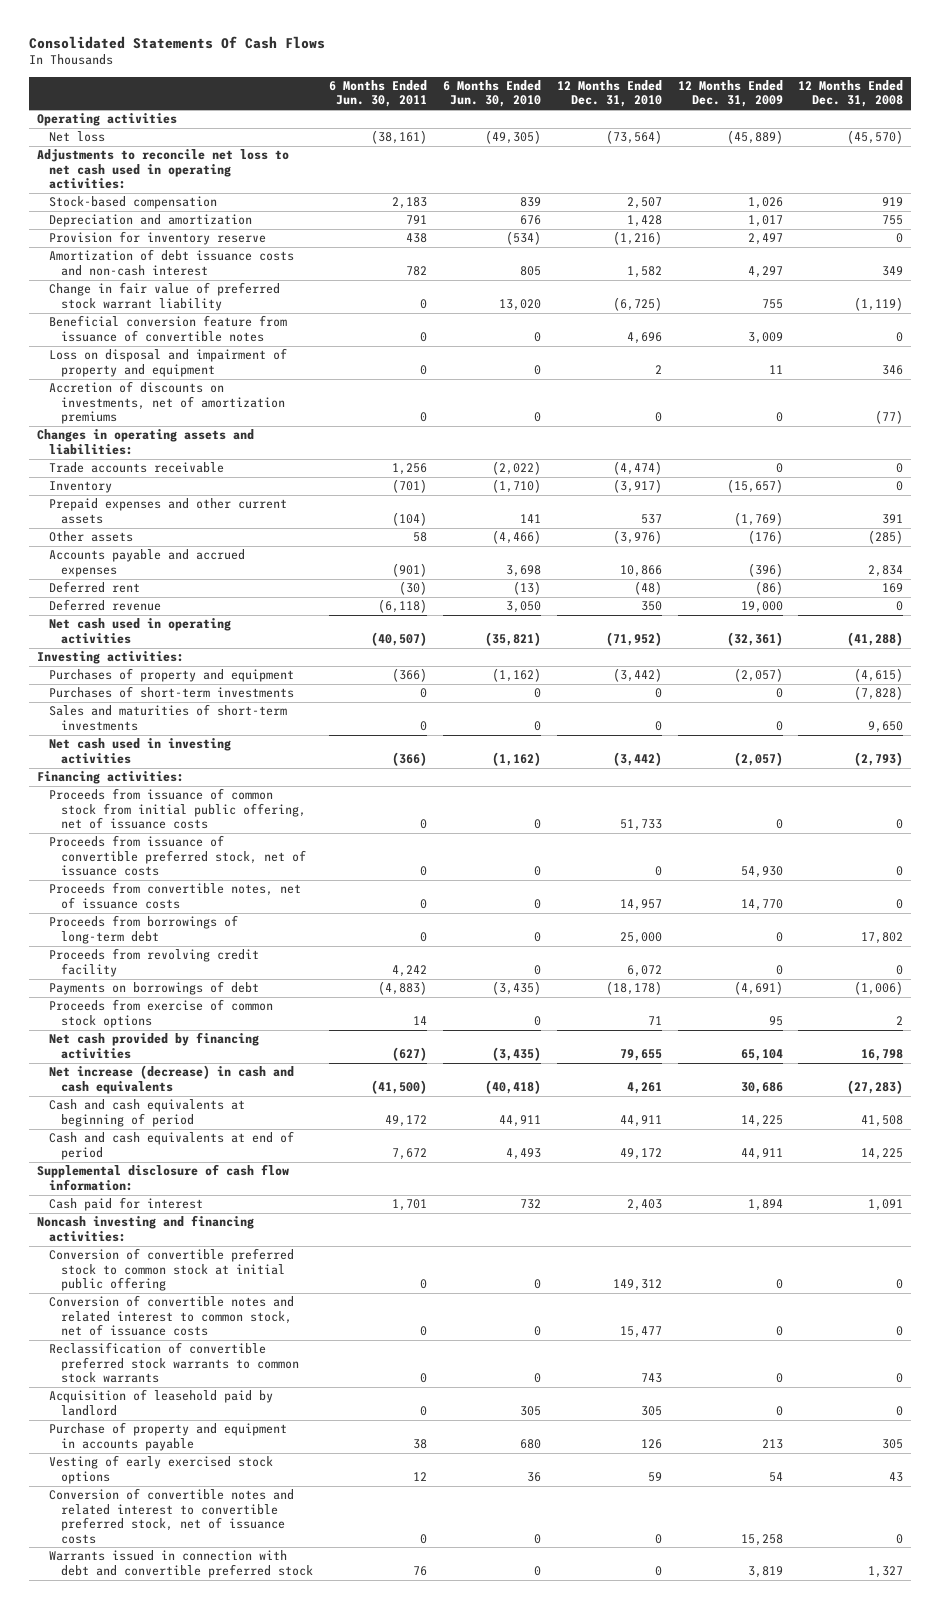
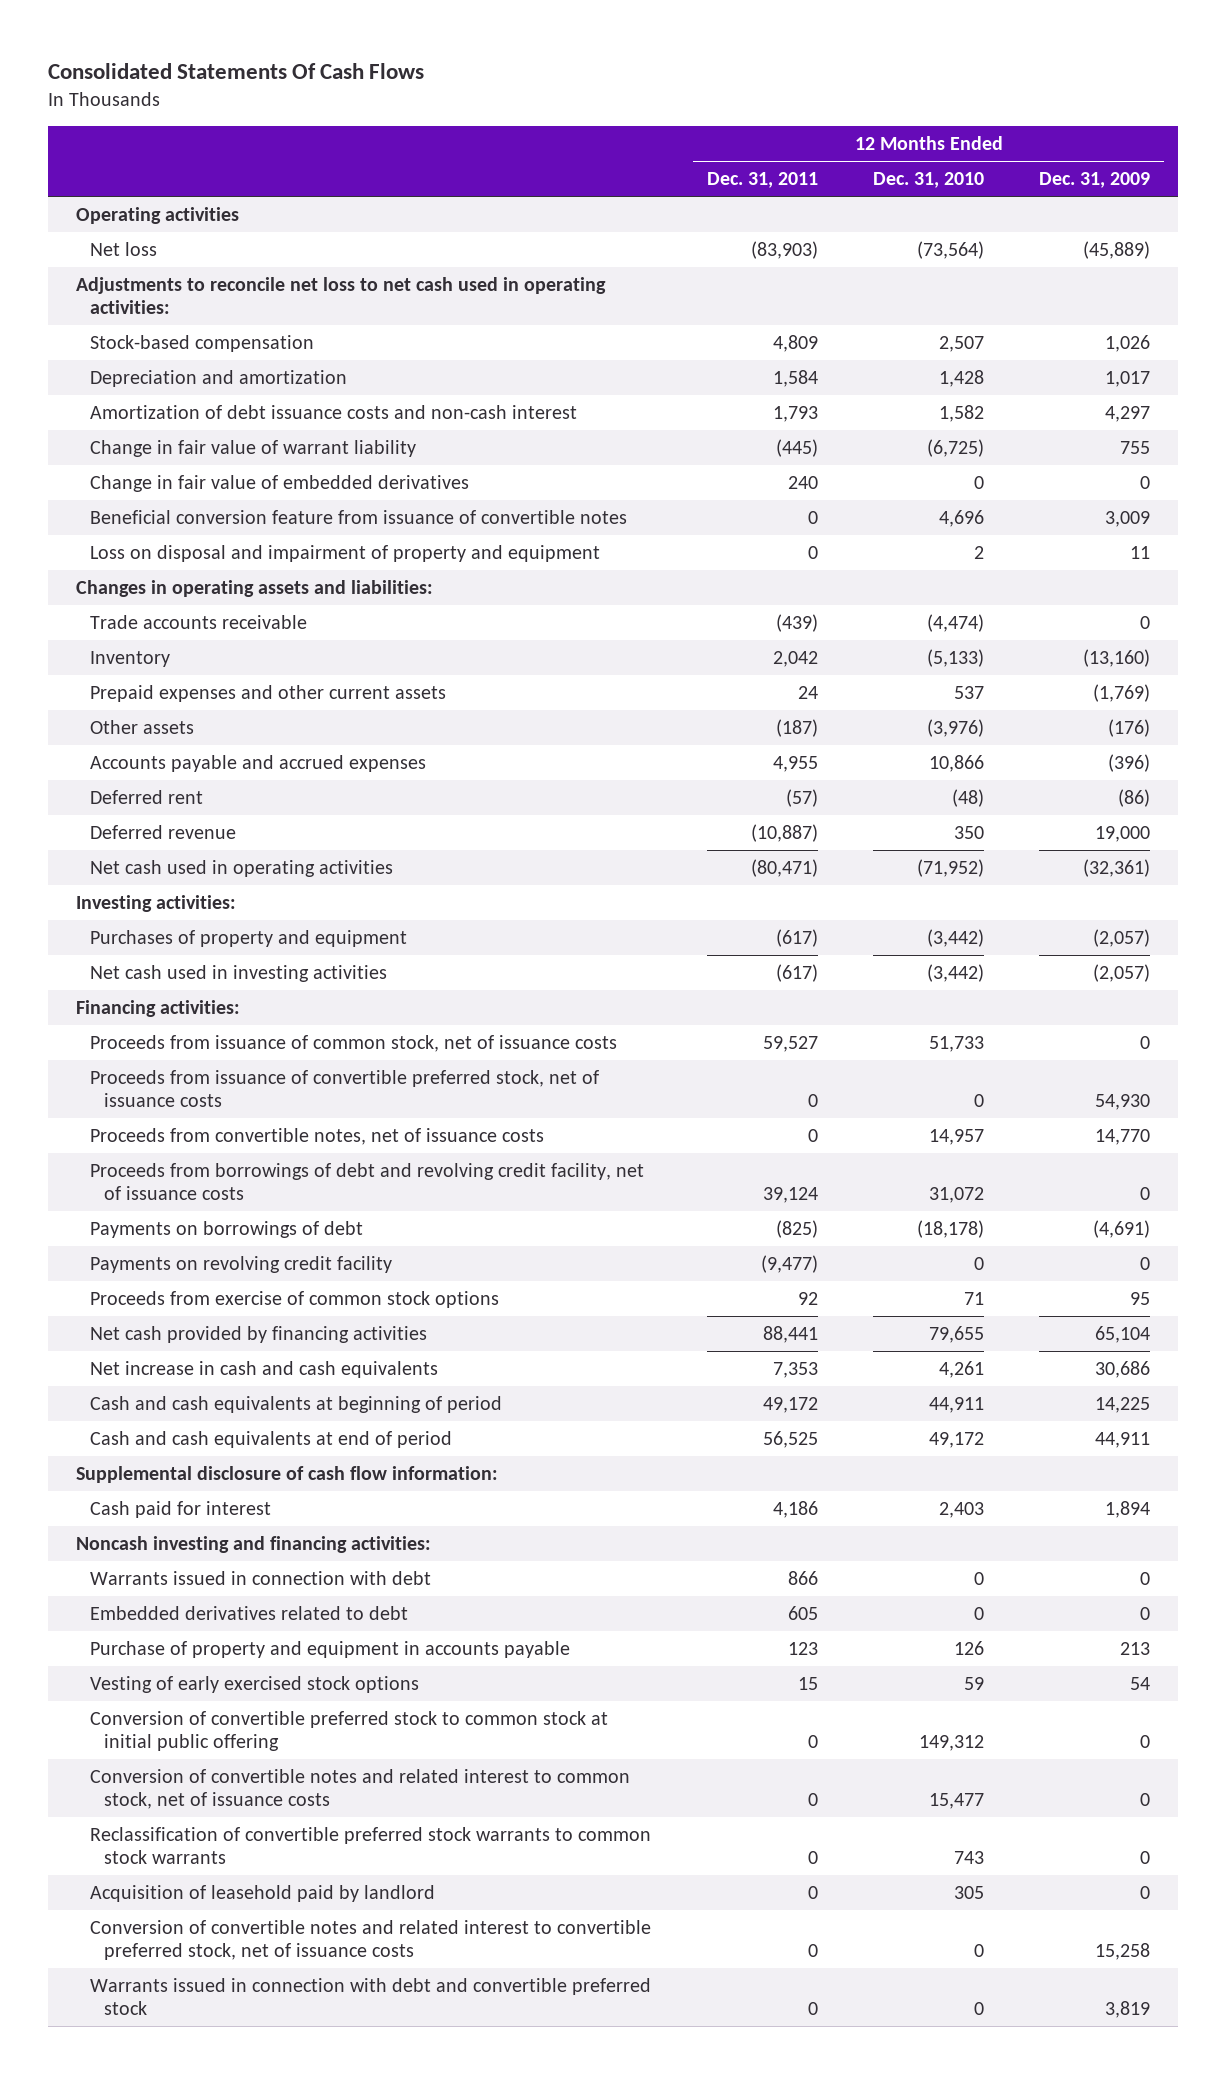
[328,80,427,108] 6 Months Ended Jun. 30, 2011 -> none
[442,80,541,108] 6 Months Ended Jun. 30, 2010 -> none
[798,80,904,108] 12 Months Ended Dec. 31, 2008 -> none
none -> [706,172,818,189] Dec. 31, 2011
[48,231,266,246] Provision for inventory reserve -> none
[48,282,280,311] Change in fair value of preferred stock warrant liability -> [90,439,417,457] Change in fair value of warrant liability
none -> [90,474,470,492] Change in fair value of embedded derivatives
[48,381,286,425] Accretion of discounts on investments, net of amortization premiums -> none
[612,479,662,494] (3,917) -> [927,648,985,667] (5,133)
[726,479,783,494] (15,657) -> [1083,648,1151,667] (13,160)
[48,686,294,699] Purchases of short-term investments -> none
[48,704,287,731] Sales and maturities of short-term investments -> none
[48,788,307,830] Proceeds from issuance of common stock from initial public offering, net of issuance costs -> [90,1034,618,1052] Proceeds from issuance of common stock, net of issuance costs
[48,915,238,944] Proceeds from borrowings of long-term debt -> none
[48,948,259,977] Proceeds from revolving credit facility -> none
none -> [90,1162,645,1201] Proceeds from borrowings of debt and revolving credit facility, net of issuance costs
none -> [90,1255,393,1273] Payments on revolving credit facility
[48,1065,294,1094] Net increase (decrease) in cash and cash equivalents -> [90,1360,439,1378] Net increase in cash and cash equivalents
none -> [90,1570,432,1585] Warrants issued in connection with debt
none -> [90,1605,409,1620] Embedded derivatives related to debt
[48,1422,287,1451] Purchase of property and equipment in accounts payable -> [90,1640,571,1658] Purchase of property and equipment in accounts payable
[48,1455,273,1484] Vesting of early exercised stock options -> [90,1675,420,1693] Vesting of early exercised stock options

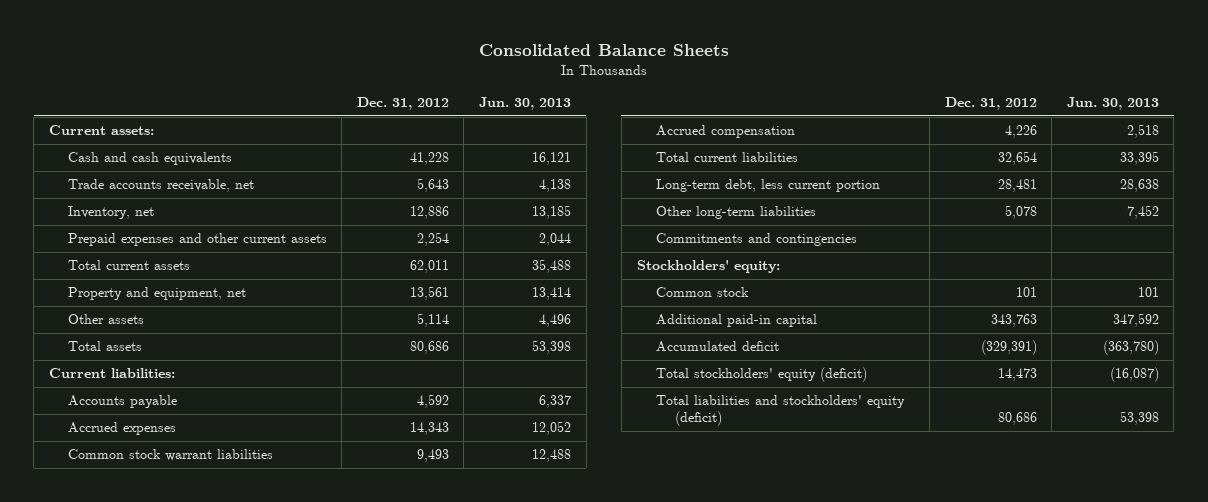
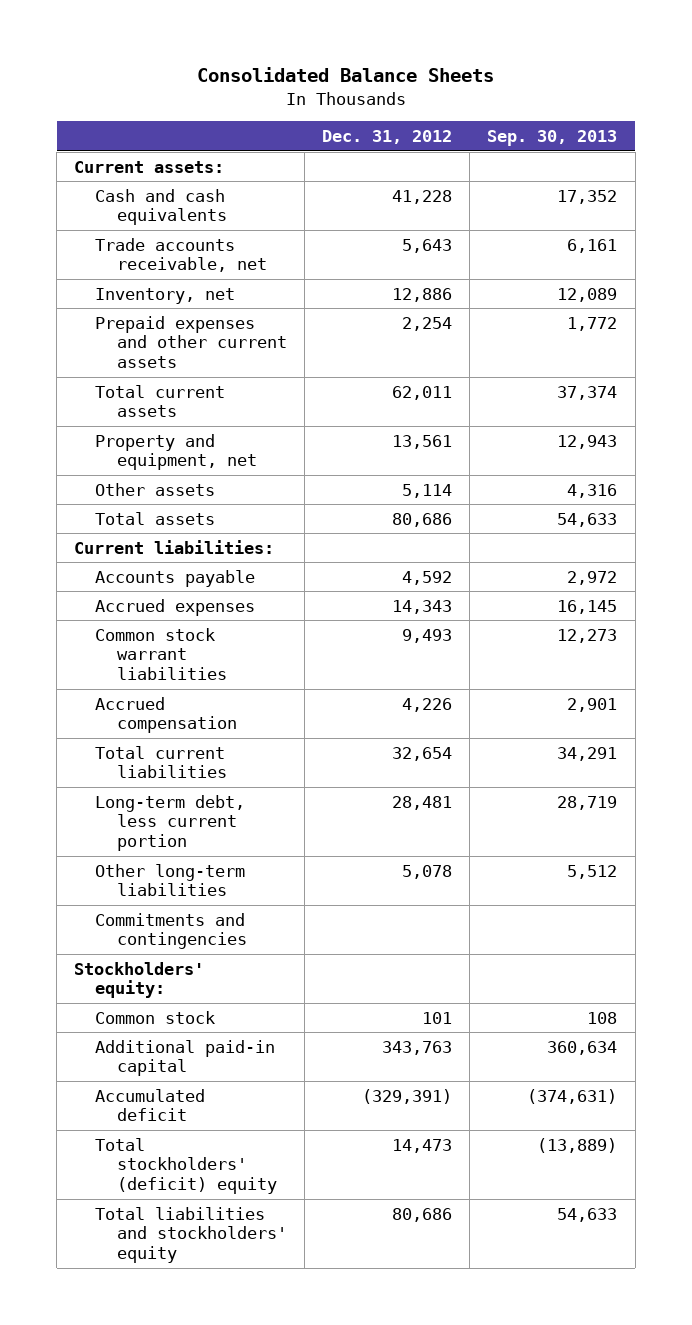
[479,97,572,111] Jun. 30, 2013 -> none
none -> [487,130,618,147] Sep. 30, 2013
[655,367,867,383] Total stockholders' equity (deficit) -> [95,1137,277,1195] Total stockholders' (deficit) equity
[655,395,905,427] Total liabilities and stockholders' equity (deficit) -> [95,1206,287,1264] Total liabilities and stockholders' equity

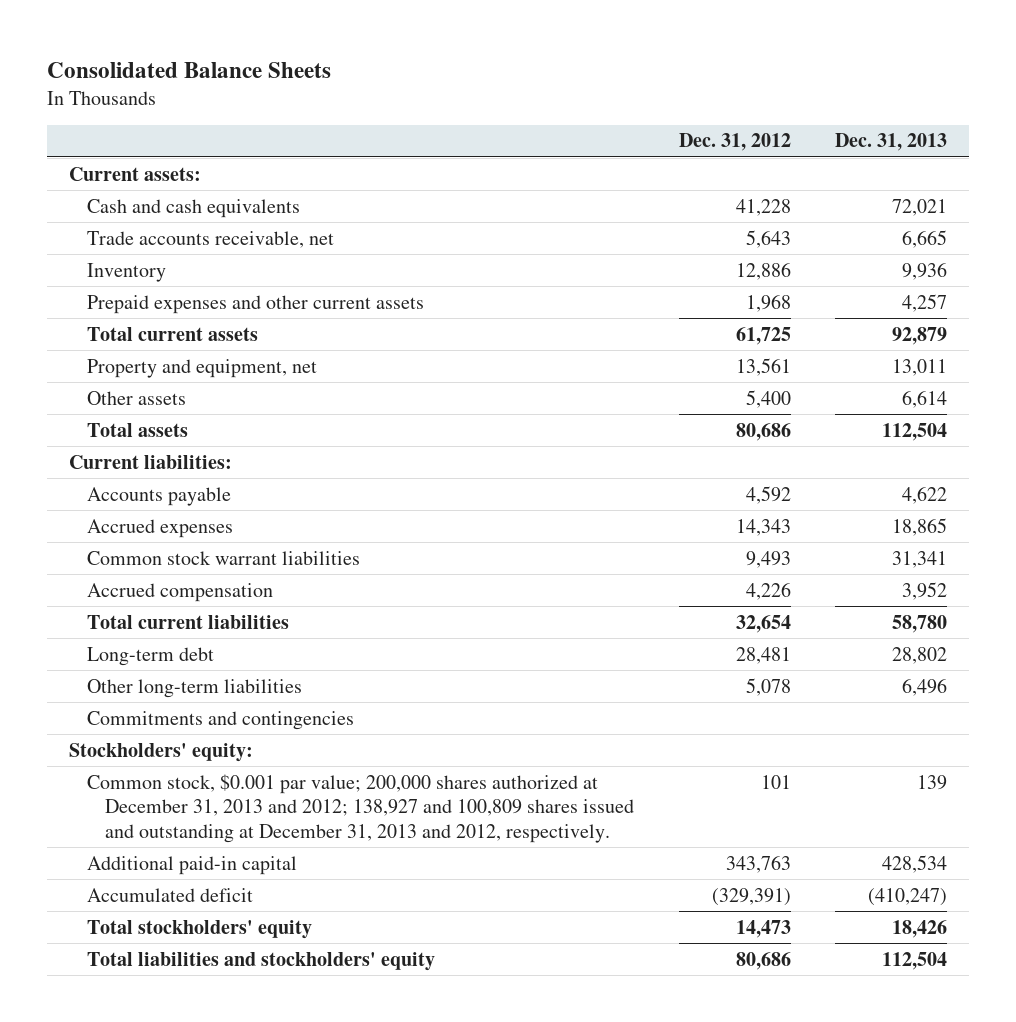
[487,130,618,147] Sep. 30, 2013 -> none
none -> [835,133,948,152] Dec. 31, 2013
[95,287,236,304] Inventory, net -> [87,262,167,282] Inventory
[402,316,453,331] 2,254 -> [745,293,791,312] 1,968
[392,385,453,400] 62,011 -> [735,326,791,345] 61,725
[402,483,453,498] 5,114 -> [745,389,791,408] 5,400
[95,794,246,852] Long-term debt, less current portion -> [87,646,215,666] Long-term debt
[95,1010,216,1024] Common stock -> [87,773,635,844] Common stock, $0.001 par value; 200,000 shares authorized at December 31, 2013 and 2012; 138,927 and 100,809 shares issued and outstanding at December 31, 2013 and 2012, respectively.
[95,1137,277,1195] Total stockholders' (deficit) equity -> [87,919,313,939] Total stockholders' equity

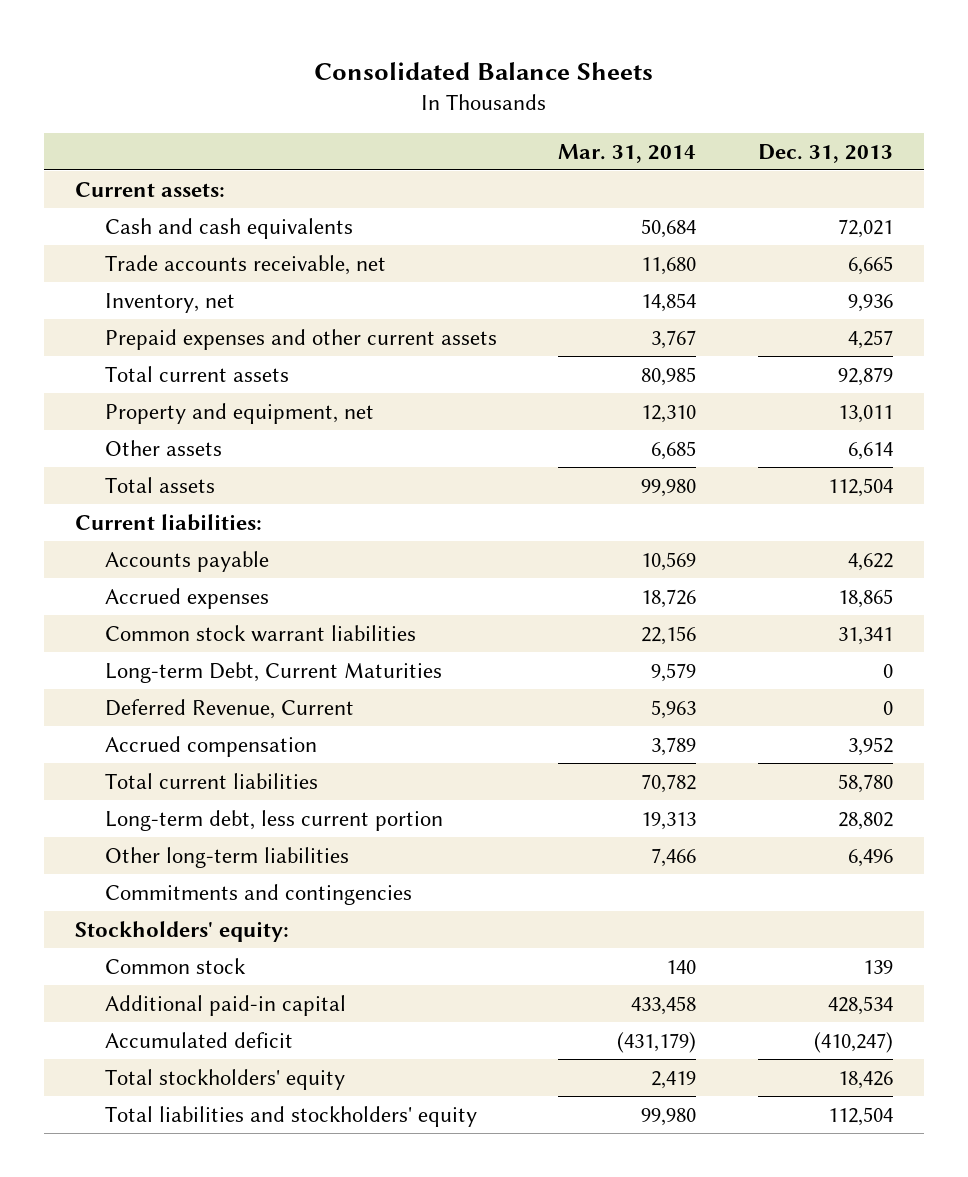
[678,133,791,152] Dec. 31, 2012 -> none
none -> [558,143,697,163] Mar. 31, 2014
[87,262,167,282] Inventory -> [104,292,235,313] Inventory, net
none -> [104,661,442,683] Long-term Debt, Current Maturities
none -> [104,698,354,719] Deferred Revenue, Current
[87,646,215,666] Long-term debt -> [104,809,443,831] Long-term debt, less current portion
[87,773,635,844] Common stock, $0.001 par value; 200,000 shares authorized at December 31, 2013 and 2012; 138,927 and 100,809 shares issued and outstanding at December 31, 2013 and 2012, respectively. -> [104,957,246,974] Common stock

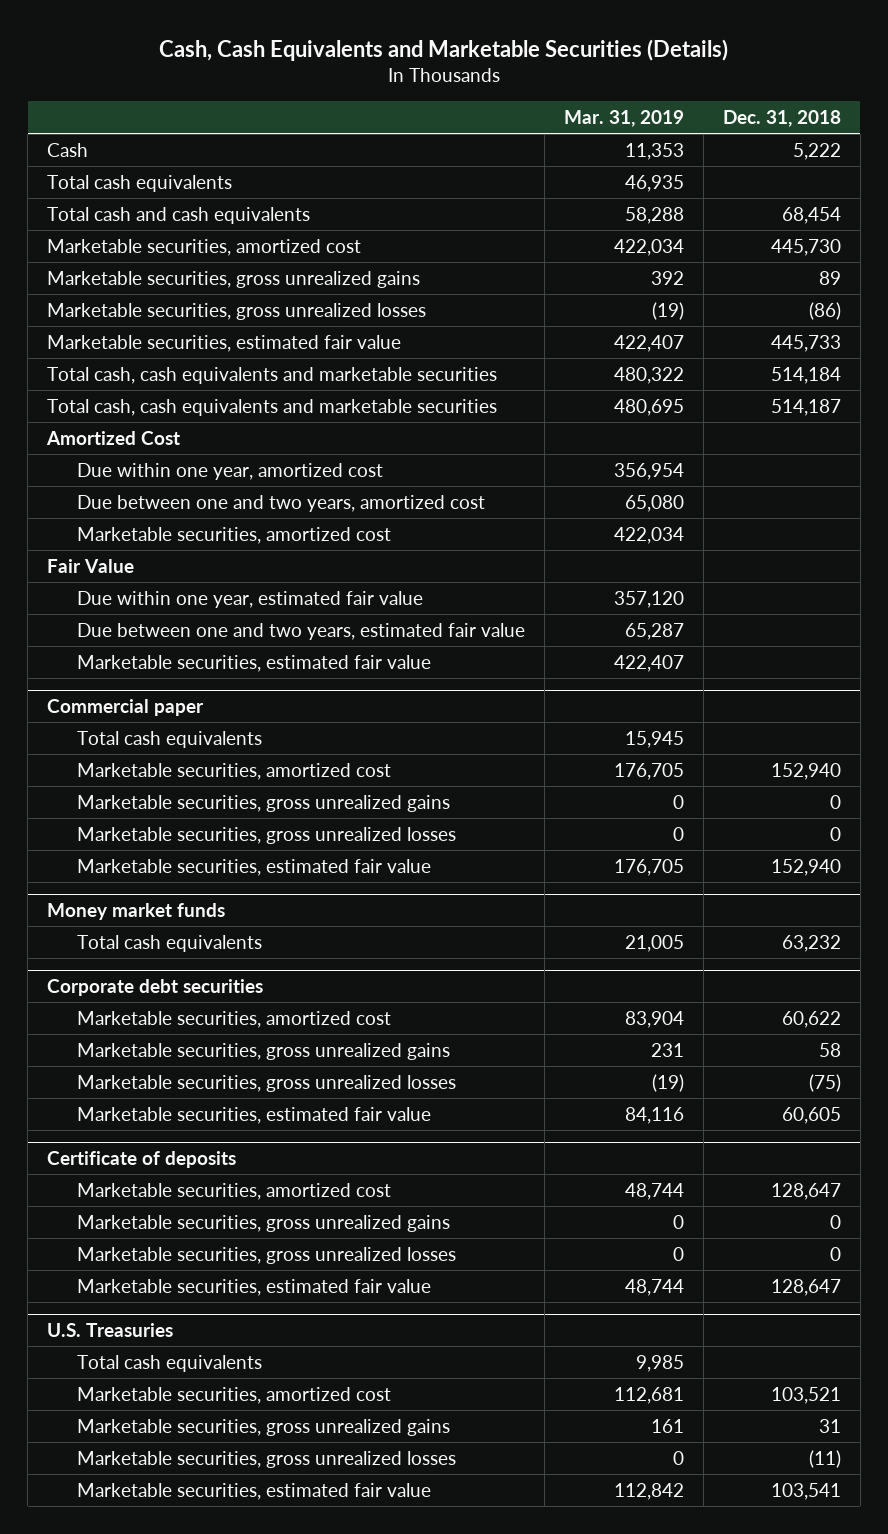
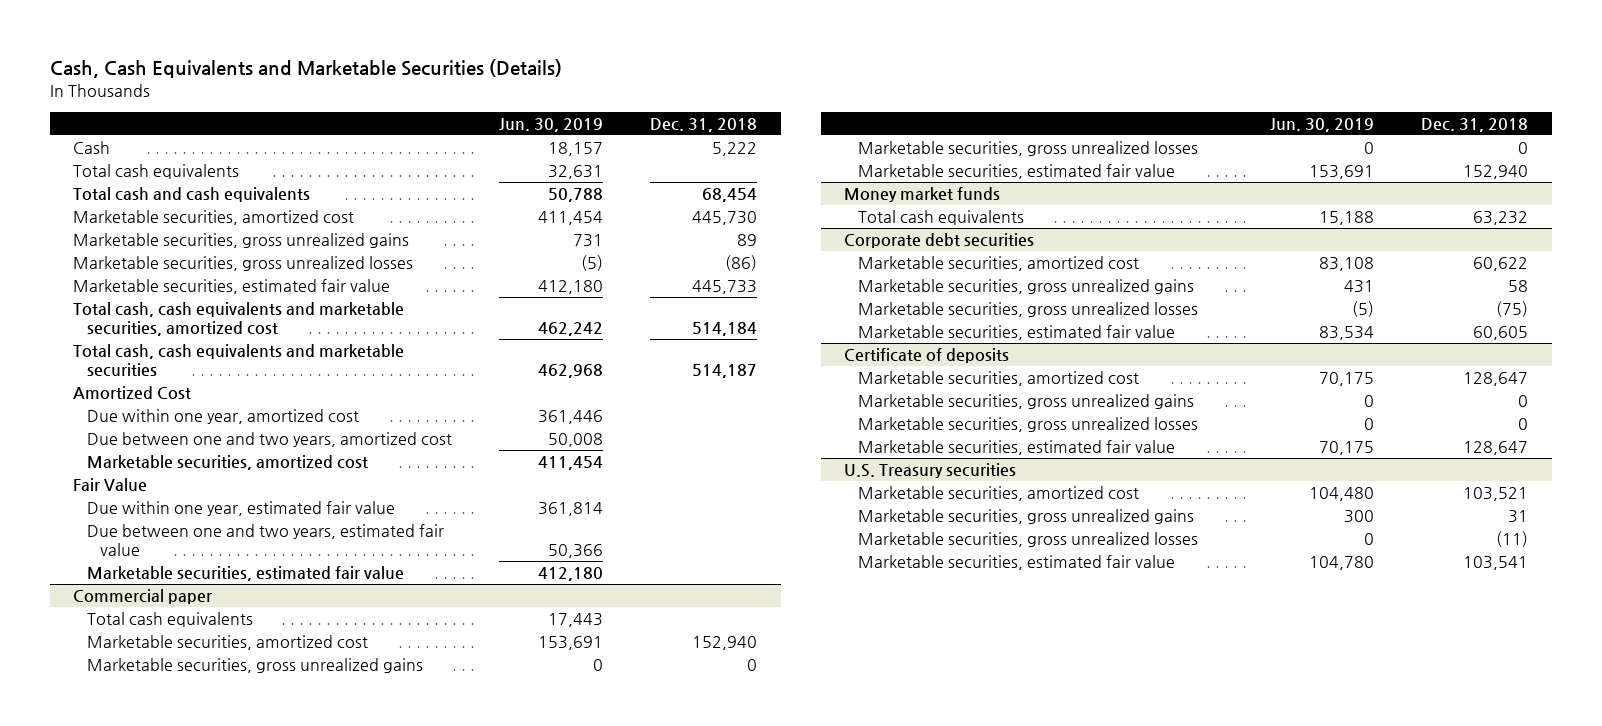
[563,110,684,128] Mar. 31, 2019 -> none
none -> [499,117,604,132] Jun. 30, 2019
[47,366,498,384] Total cash, cash equivalents and marketable securities -> [73,302,405,337] Total cash, cash equivalents and marketable securities, amortized cost
[76,1354,262,1372] Total cash equivalents -> none
[47,1322,174,1337] U.S. Treasuries -> [844,463,1017,479] U.S. Treasury securities

